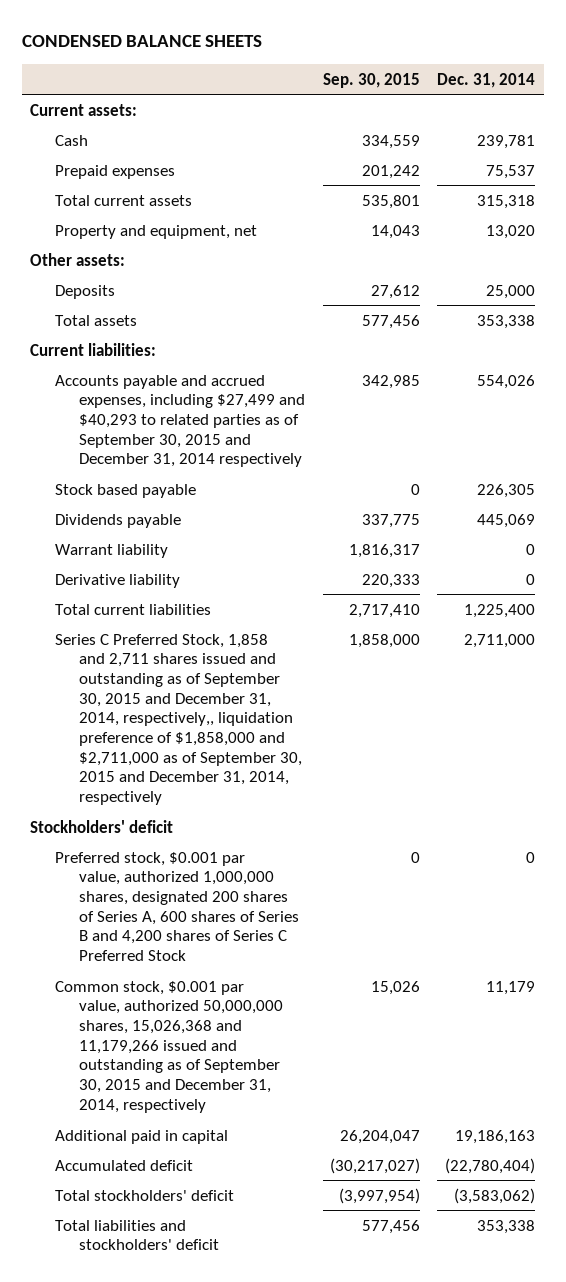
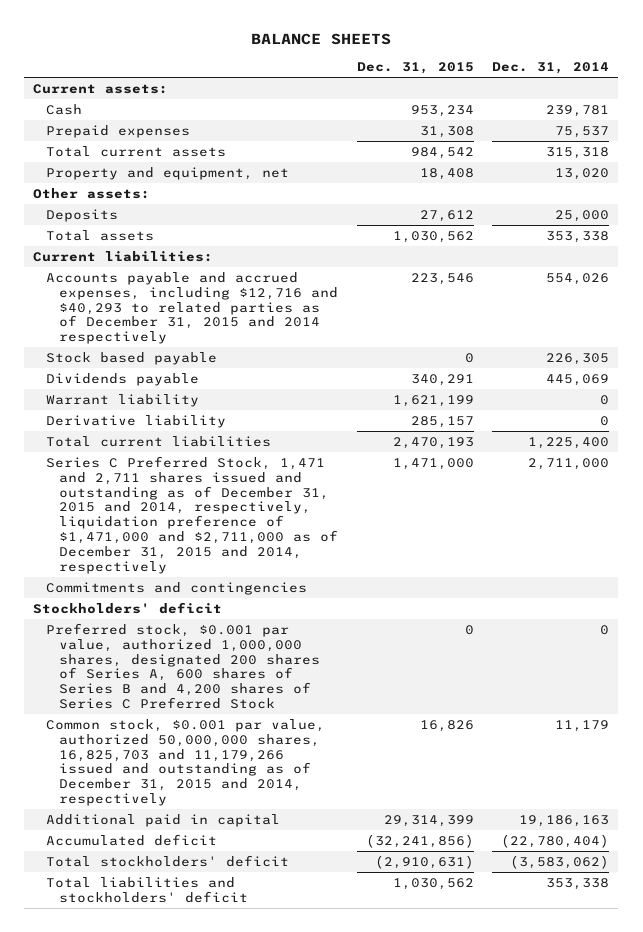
[21,35,262,48] CONDENSED BALANCE SHEETS -> [251,32,392,45] BALANCE SHEETS
[322,72,420,88] Sep. 30, 2015 -> none
none -> [356,62,474,75] Dec. 31, 2015
[54,374,306,468] Accounts payable and accrued expenses, including $27,499 and $40,293 to related parties as of September 30, 2015 and December 31, 2014 respectively -> [46,272,338,345] Accounts payable and accrued expenses, including $12,716 and $40,293 to related parties as of December 31, 2015 and 2014 respectively
[54,633,303,806] Series C Preferred Stock, 1,858 and 2,711 shares issued and outstanding as of September 30, 2015 and December 31, 2014, respectively,, liquidation preference of $1,858,000 and $2,711,000 as of September 30, 2015 and December 31, 2014, respectively -> [46,456,338,574] Series C Preferred Stock, 1,471 and 2,711 shares issued and outstanding as of December 31, 2015 and 2014, respectively, liquidation preference of $1,471,000 and $2,711,000 as of December 31, 2015 and 2014, respectively
none -> [46,582,308,596] Commitments and contingencies
[54,980,284,1113] Common stock, $0.001 par value, authorized 50,000,000 shares, 15,026,368 and 11,179,266 issued and outstanding as of September 30, 2015 and December 31, 2014, respectively -> [46,719,326,806] Common stock, $0.001 par value, authorized 50,000,000 shares, 16,825,703 and 11,179,266 issued and outstanding as of December 31, 2015 and 2014, respectively

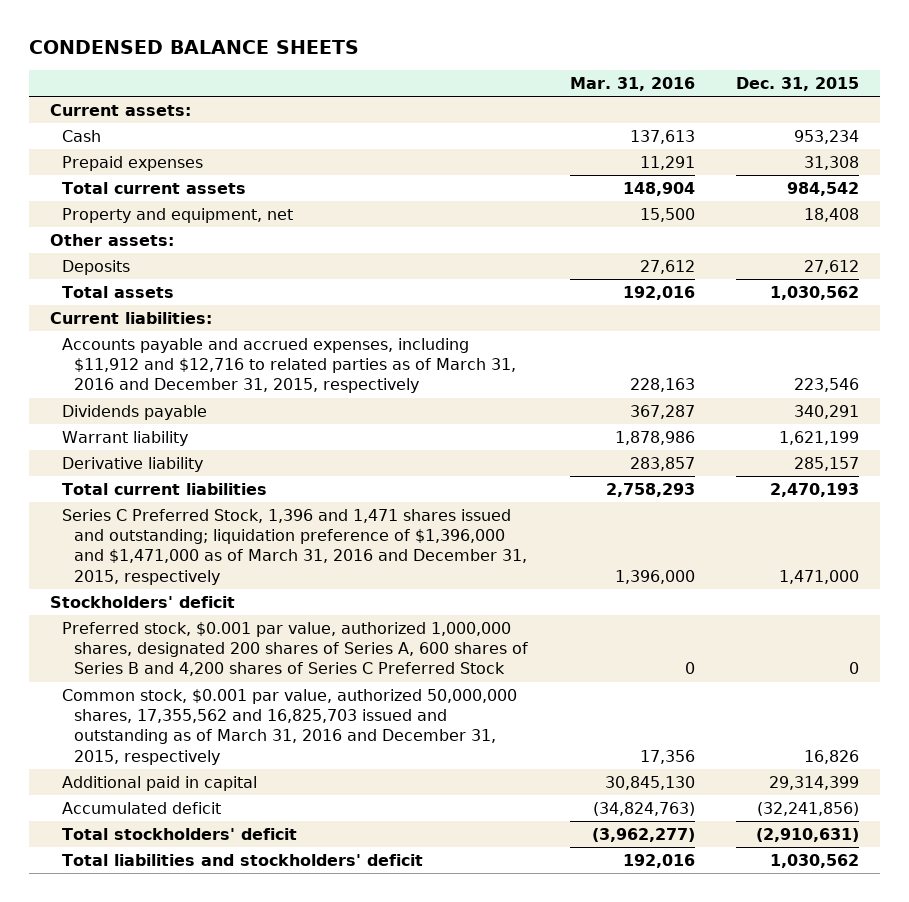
[251,32,392,45] BALANCE SHEETS -> [28,39,359,54] CONDENSED BALANCE SHEETS
[492,62,610,75] Dec. 31, 2014 -> none
none -> [569,77,695,92] Mar. 31, 2016
[46,352,218,366] Stock based payable -> none
[46,272,338,345] Accounts payable and accrued expenses, including $12,716 and $40,293 to related parties as of December 31, 2015 and 2014 respectively -> [61,338,516,394] Accounts payable and accrued expenses, including $11,912 and $12,716 to related parties as of March 31, 2016 and December 31, 2015, respectively
[46,582,308,596] Commitments and contingencies -> none
[46,456,338,574] Series C Preferred Stock, 1,471 and 2,711 shares issued and outstanding as of December 31, 2015 and 2014, respectively, liquidation preference of $1,471,000 and $2,711,000 as of December 31, 2015 and 2014, respectively -> [61,509,527,585] Series C Preferred Stock, 1,396 and 1,471 shares issued and outstanding; liquidation preference of $1,396,000 and $1,471,000 as of March 31, 2016 and December 31, 2015, respectively
[46,719,326,806] Common stock, $0.001 par value, authorized 50,000,000 shares, 16,825,703 and 11,179,266 issued and outstanding as of December 31, 2015 and 2014, respectively -> [61,689,517,765] Common stock, $0.001 par value, authorized 50,000,000 shares, 17,355,562 and 16,825,703 issued and outstanding as of March 31, 2016 and December 31, 2015, respectively

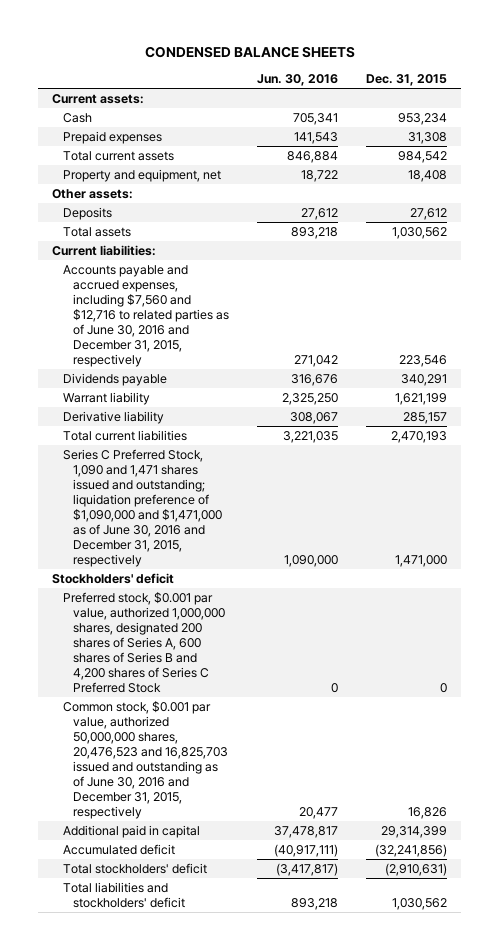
[569,77,695,92] Mar. 31, 2016 -> none
none -> [257,74,339,87] Jun. 30, 2016
[61,338,516,394] Accounts payable and accrued expenses, including $11,912 and $12,716 to related parties as of March 31, 2016 and December 31, 2015, respectively -> [62,264,230,367] Accounts payable and accrued expenses, including $7,560 and $12,716 to related parties as of June 30, 2016 and December 31, 2015, respectively
[61,509,527,585] Series C Preferred Stock, 1,396 and 1,471 shares issued and outstanding; liquidation preference of $1,396,000 and $1,471,000 as of March 31, 2016 and December 31, 2015, respectively -> [62,448,223,567] Series C Preferred Stock, 1,090 and 1,471 shares issued and outstanding; liquidation preference of $1,090,000 and $1,471,000 as of June 30, 2016 and December 31, 2015, respectively
[61,689,517,765] Common stock, $0.001 par value, authorized 50,000,000 shares, 17,355,562 and 16,825,703 issued and outstanding as of March 31, 2016 and December 31, 2015, respectively -> [62,700,229,819] Common stock, $0.001 par value, authorized 50,000,000 shares, 20,476,523 and 16,825,703 issued and outstanding as of June 30, 2016 and December 31, 2015, respectively

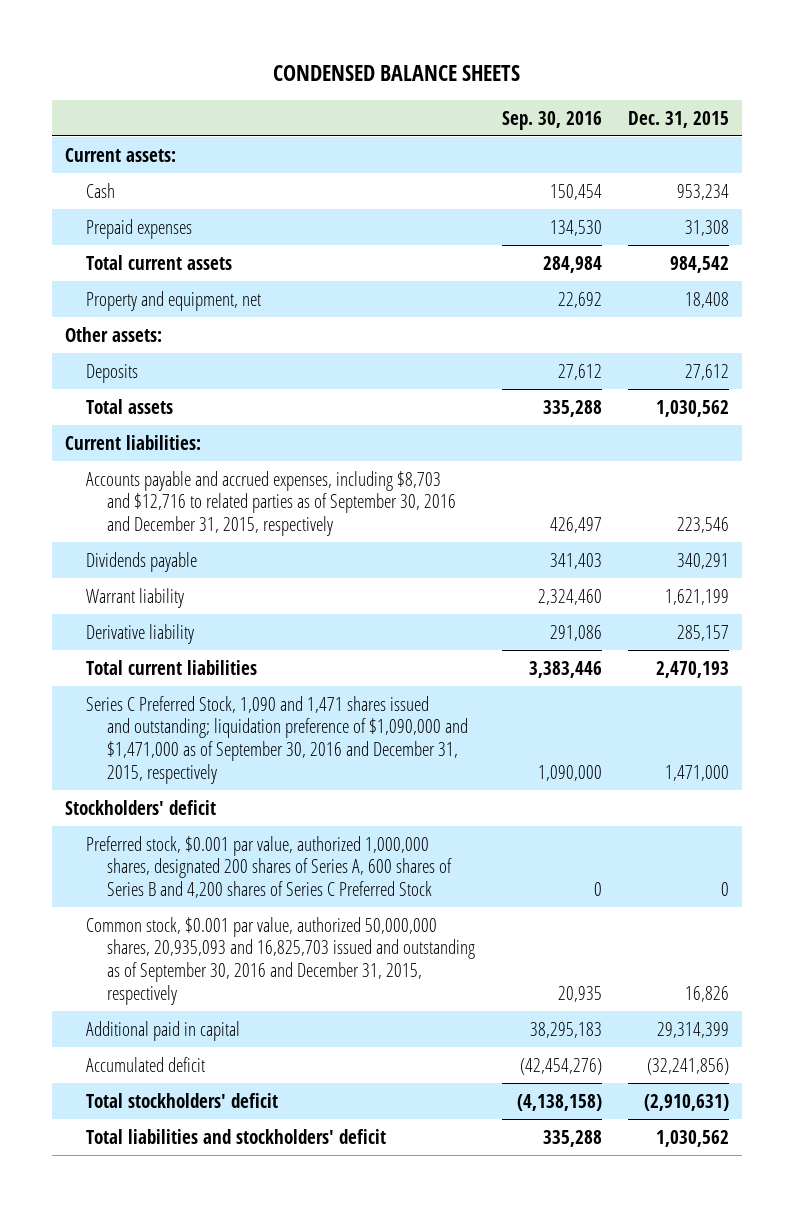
[257,74,339,87] Jun. 30, 2016 -> none
none -> [501,110,602,130] Sep. 30, 2016
[62,264,230,367] Accounts payable and accrued expenses, including $7,560 and $12,716 to related parties as of June 30, 2016 and December 31, 2015, respectively -> [85,470,457,537] Accounts payable and accrued expenses, including $8,703 and $12,716 to related parties as of September 30, 2016 and December 31, 2015, respectively
[62,448,223,567] Series C Preferred Stock, 1,090 and 1,471 shares issued and outstanding; liquidation preference of $1,090,000 and $1,471,000 as of June 30, 2016 and December 31, 2015, respectively -> [85,695,469,784] Series C Preferred Stock, 1,090 and 1,471 shares issued and outstanding; liquidation preference of $1,090,000 and $1,471,000 as of September 30, 2016 and December 31, 2015, respectively
[62,700,229,819] Common stock, $0.001 par value, authorized 50,000,000 shares, 20,476,523 and 16,825,703 issued and outstanding as of June 30, 2016 and December 31, 2015, respectively -> [85,916,476,1005] Common stock, $0.001 par value, authorized 50,000,000 shares, 20,935,093 and 16,825,703 issued and outstanding as of September 30, 2016 and December 31, 2015, respectively

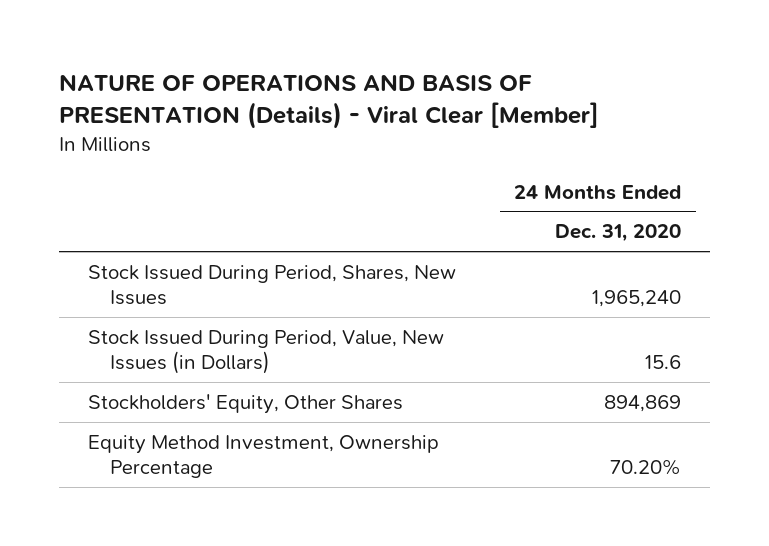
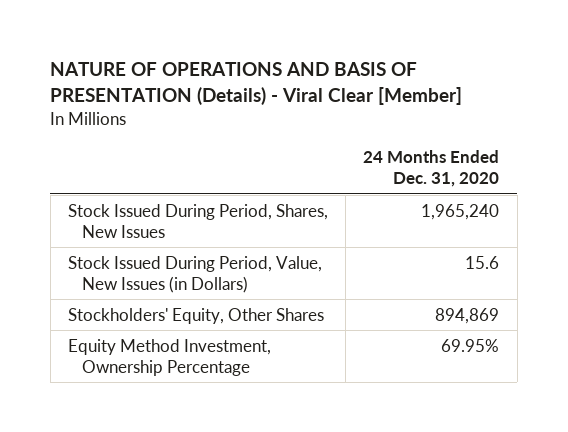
[610,458,682,475] 70.20% -> [441,338,500,352] 69.95%

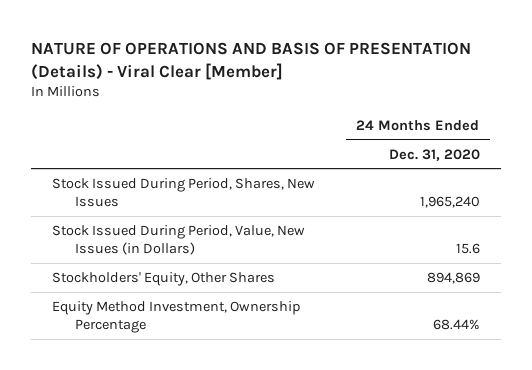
[441,338,500,352] 69.95% -> [432,319,480,331] 68.44%

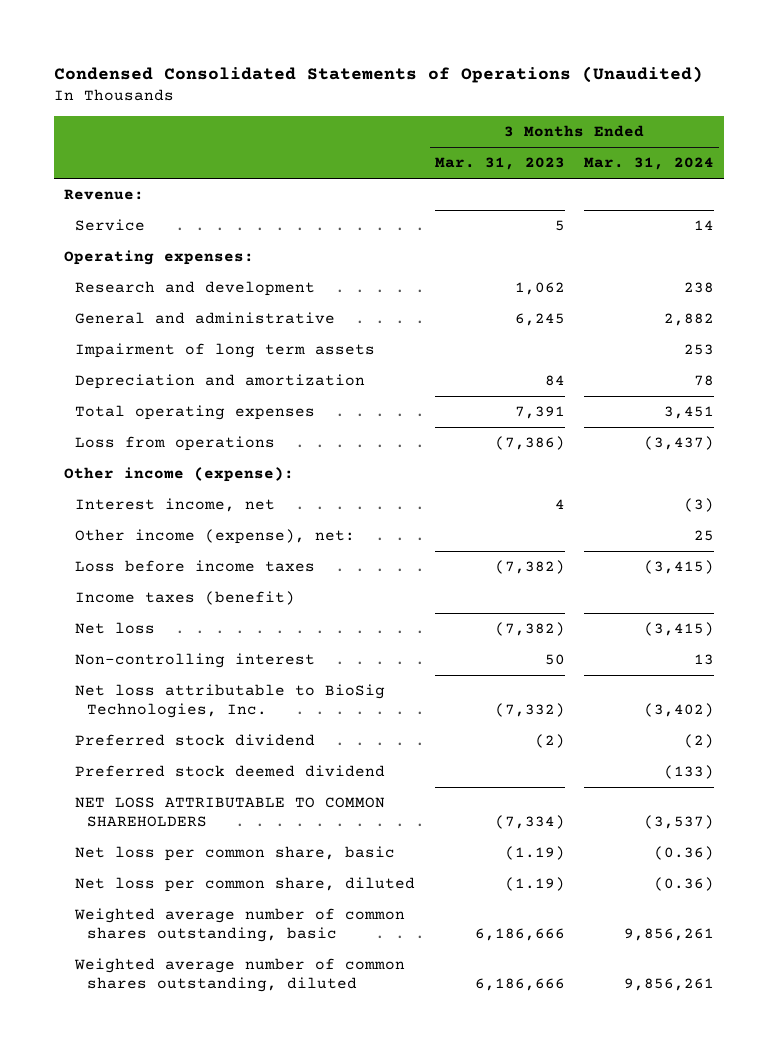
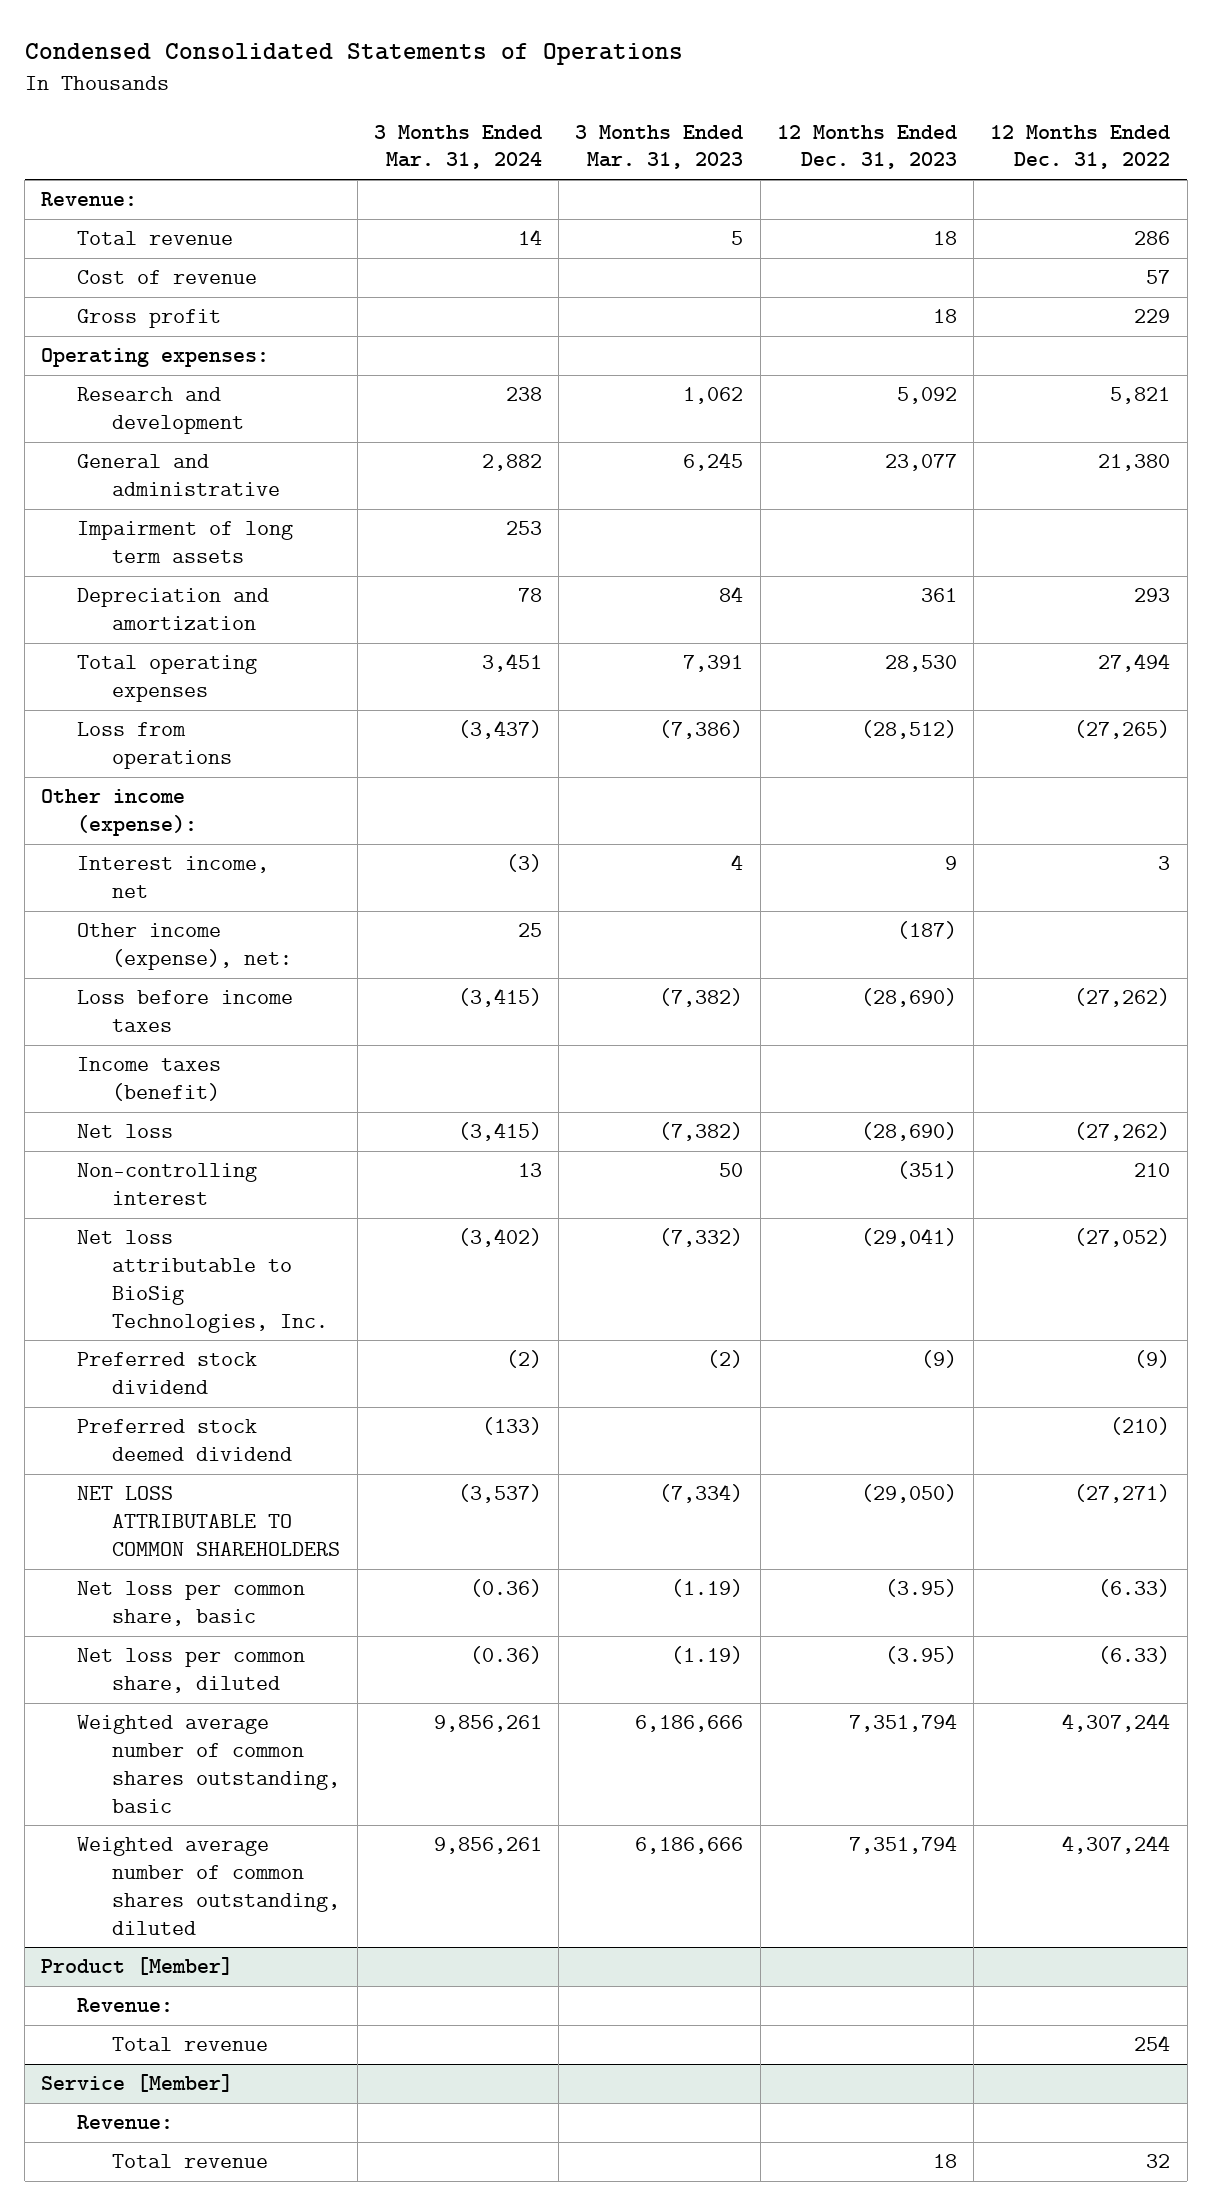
[54,65,704,83] Condensed Consolidated Statements of Operations (Unaudited) -> [24,43,683,66] Condensed Consolidated Statements of Operations
none -> [776,124,957,170] 12 Months Ended Dec. 31, 2023
none -> [990,124,1171,170] 12 Months Ended Dec. 31, 2022
[75,219,146,232] Service -> [76,231,233,246] Total revenue
none -> [76,270,257,285] Cost of revenue
none -> [76,309,221,329] Gross profit
none -> [41,1957,234,1976] Product [Member]
none -> [76,1998,173,2013] Revenue:
none -> [112,2037,269,2052] Total revenue
none -> [41,2074,234,2093] Service [Member]
none -> [76,2115,173,2130] Revenue:
none -> [112,2154,269,2169] Total revenue

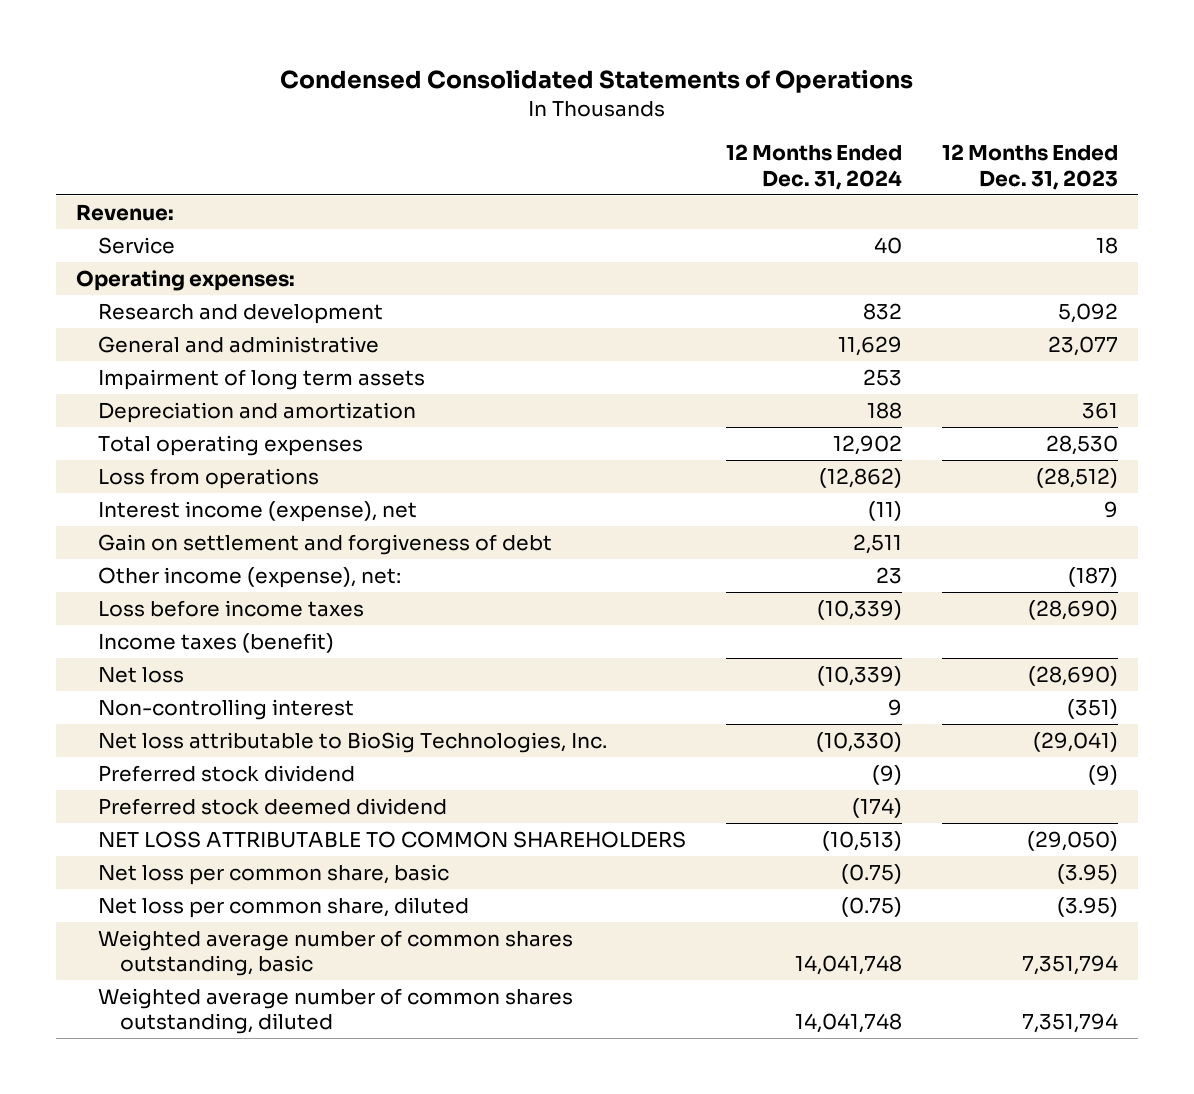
[373,124,542,170] 3 Months Ended Mar. 31, 2024 -> none
[575,124,744,170] 3 Months Ended Mar. 31, 2023 -> none
[990,124,1171,170] 12 Months Ended Dec. 31, 2022 -> none
none -> [725,144,902,190] 12 Months Ended Dec. 31, 2024
[76,231,233,246] Total revenue -> none
[76,270,257,285] Cost of revenue -> none
[76,309,221,329] Gross profit -> none
none -> [98,236,176,254] Service
[41,789,197,837] Other income (expense): -> none
[76,856,269,899] Interest income, net -> [98,500,418,522] Interest income (expense), net
none -> [98,533,553,555] Gain on settlement and forgiveness of debt
[41,1957,234,1976] Product [Member] -> none
[76,1998,173,2013] Revenue: -> none
[112,2037,269,2052] Total revenue -> none
[41,2074,234,2093] Service [Member] -> none
[76,2115,173,2130] Revenue: -> none
[112,2154,269,2169] Total revenue -> none

